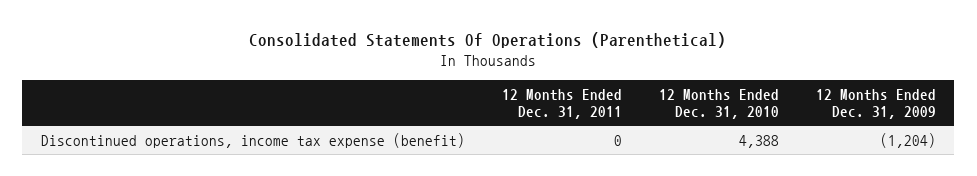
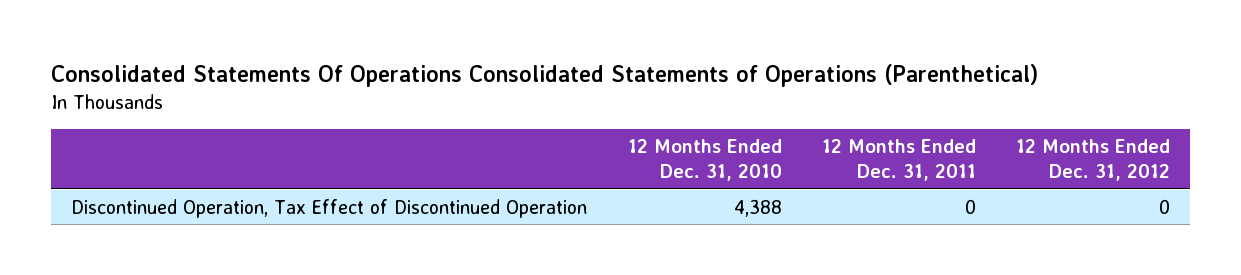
[249,32,727,49] Consolidated Statements Of Operations (Parenthetical) -> [51,64,1039,88] Consolidated Statements Of Operations Consolidated Statements of Operations (Parenthetical)
[815,88,936,120] 12 Months Ended Dec. 31, 2009 -> none
none -> [1016,138,1171,182] 12 Months Ended Dec. 31, 2012
[40,132,465,148] Discontinued operations, income tax expense (benefit) -> [71,198,588,218] Discontinued Operation, Tax Effect of Discontinued Operation

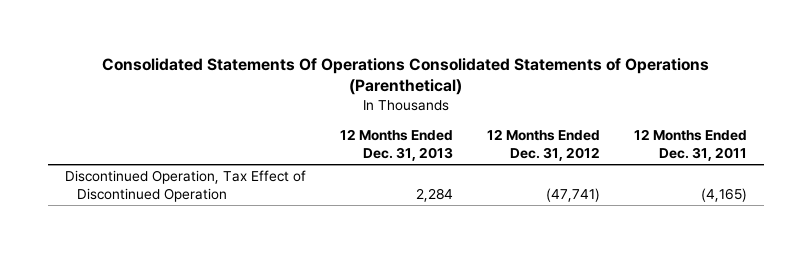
[627,138,782,182] 12 Months Ended Dec. 31, 2010 -> none
none -> [339,129,453,162] 12 Months Ended Dec. 31, 2013
[964,198,976,214] 0 -> [701,187,748,202] (4,165)
[1159,198,1171,214] 0 -> [545,187,600,202] (47,741)

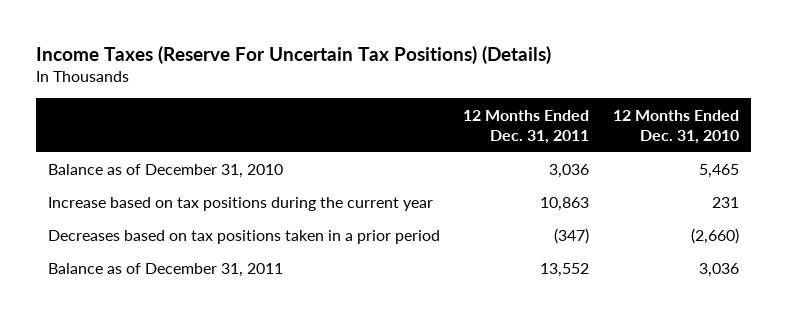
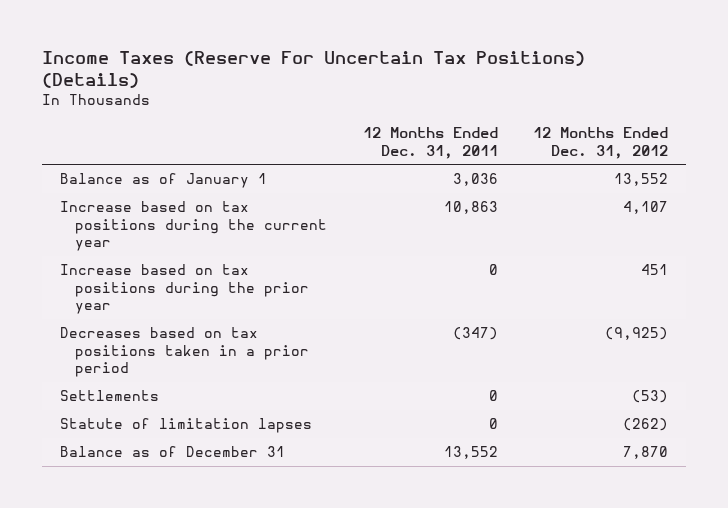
[612,109,739,144] 12 Months Ended Dec. 31, 2010 -> none
none -> [533,127,669,159] 12 Months Ended Dec. 31, 2012
[47,164,283,179] Balance as of December 31, 2010 -> [59,173,267,189] Balance as of January 1
none -> [59,264,310,315] Increase based on tax positions during the prior year
none -> [59,390,159,402] Settlements
none -> [59,418,312,434] Statute of limitation lapses
[47,263,283,278] Balance as of December 31, 2011 -> [59,446,285,458] Balance as of December 31

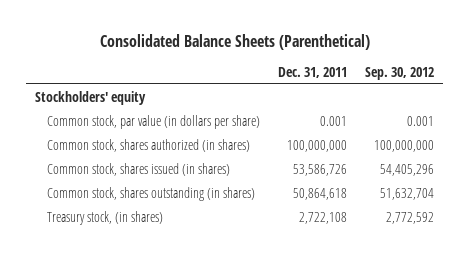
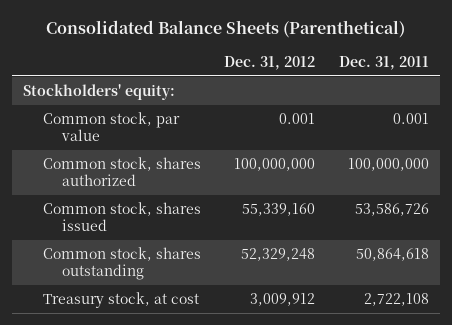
[365,66,435,80] Sep. 30, 2012 -> none
none -> [224,55,316,70] Dec. 31, 2012
[35,90,147,105] Stockholders' equity -> [23,84,176,101] Stockholders' equity:
[46,114,260,129] Common stock, par value (in dollars per share) -> [42,112,180,142] Common stock, par value
[46,138,250,152] Common stock, shares authorized (in shares) -> [42,157,201,187] Common stock, shares authorized
[46,162,230,176] Common stock, shares issued (in shares) -> [42,202,201,232] Common stock, shares issued
[46,186,255,201] Common stock, shares outstanding (in shares) -> [42,247,201,281] Common stock, shares outstanding
[46,210,163,225] Treasury stock, (in shares) -> [42,292,199,309] Treasury stock, at cost

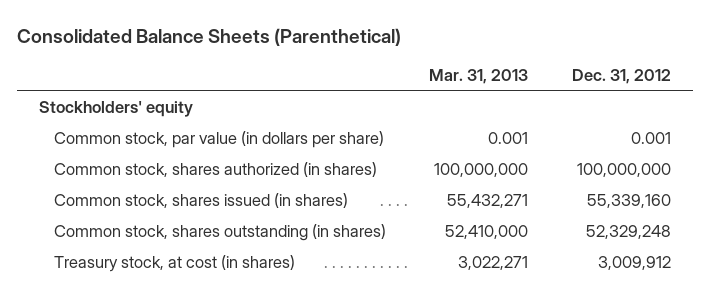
[338,55,429,70] Dec. 31, 2011 -> none
none -> [429,68,529,84] Mar. 31, 2013
[23,84,176,101] Stockholders' equity: -> [38,100,193,117] Stockholders' equity
[42,112,180,142] Common stock, par value -> [53,130,384,148] Common stock, par value (in dollars per share)
[42,157,201,187] Common stock, shares authorized -> [53,161,377,177] Common stock, shares authorized (in shares)
[42,202,201,232] Common stock, shares issued -> [53,192,348,208] Common stock, shares issued (in shares)
[42,247,201,281] Common stock, shares outstanding -> [53,223,386,241] Common stock, shares outstanding (in shares)
[42,292,199,309] Treasury stock, at cost -> [53,254,295,272] Treasury stock, at cost (in shares)

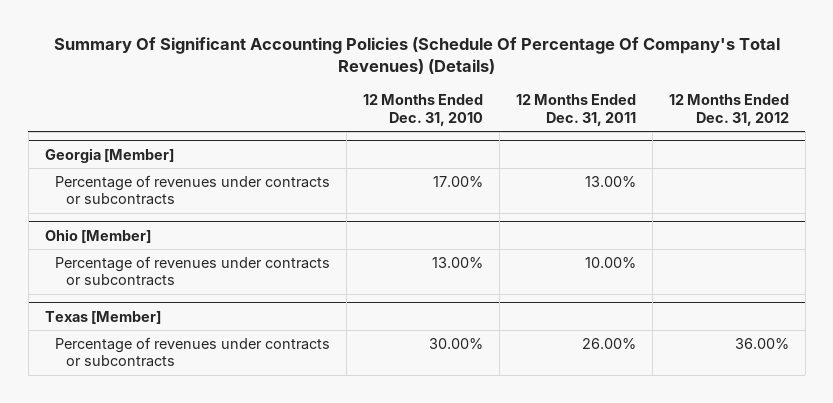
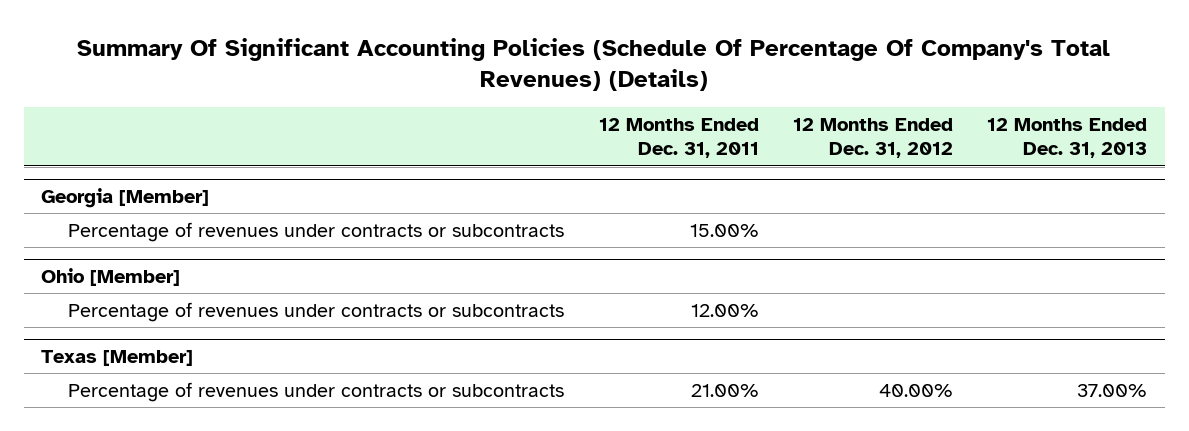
[363,94,484,126] 12 Months Ended Dec. 31, 2010 -> none
none -> [987,118,1148,159] 12 Months Ended Dec. 31, 2013
[584,175,636,187] 13.00% -> [689,223,759,237] 15.00%
[584,256,636,268] 10.00% -> [690,303,759,317] 12.00%
[581,337,636,349] 26.00% -> [690,383,759,397] 21.00%
[734,337,789,349] 36.00% -> [879,383,954,397] 40.00%

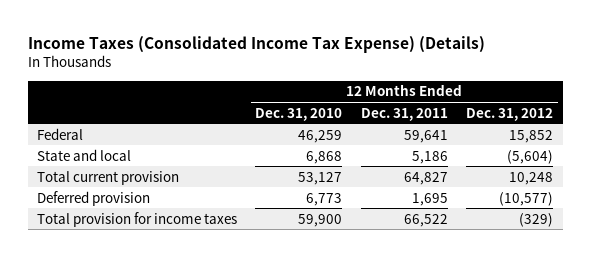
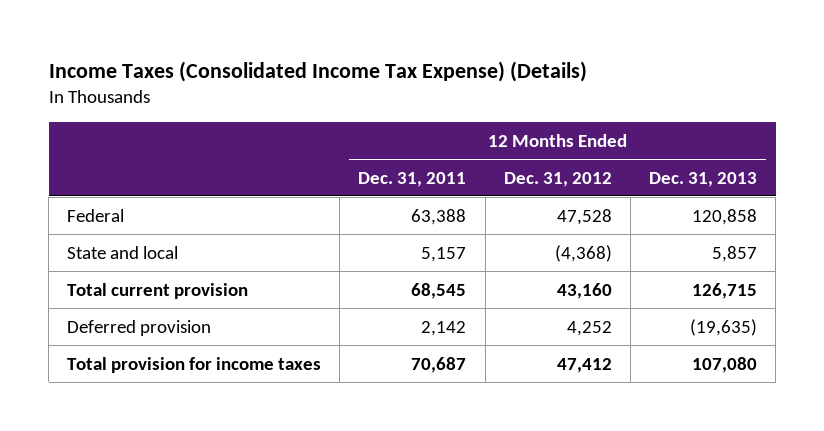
[255,107,343,121] Dec. 31, 2010 -> none
none -> [648,171,757,187] Dec. 31, 2013
[403,129,448,143] 59,641 -> [411,208,467,225] 63,388
[509,129,554,143] 15,852 -> [556,208,612,225] 47,528
[411,150,448,164] 5,186 -> [421,246,467,262] 5,157
[507,149,554,164] (5,604) -> [554,244,612,262] (4,368)
[403,171,448,185] 64,827 -> [411,282,467,299] 68,545
[509,171,554,185] 10,248 -> [556,282,612,299] 43,160
[411,192,448,206] 1,695 -> [421,320,467,336] 2,142
[499,191,554,206] (10,577) -> [566,320,612,336] 4,252
[403,213,448,227] 66,522 -> [411,356,467,373] 70,687
[519,212,554,227] (329) -> [556,357,612,373] 47,412

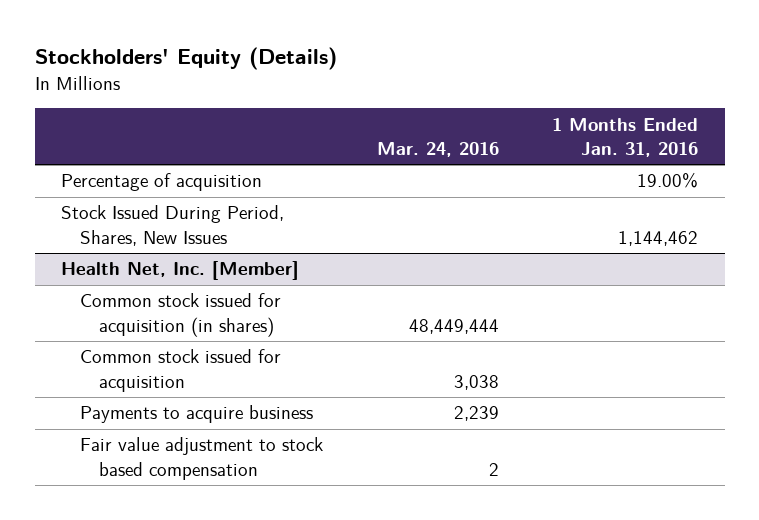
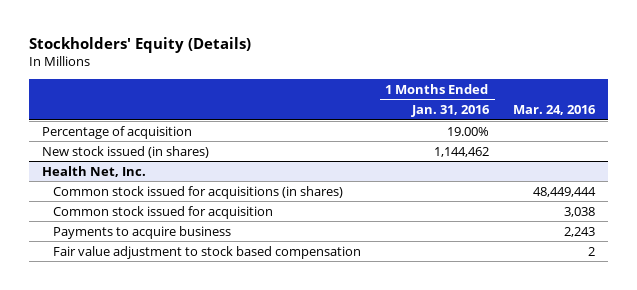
[61,205,285,246] Stock Issued During Period, Shares, New Issues -> [41,145,209,158] New stock issued (in shares)
[61,261,300,281] Health Net, Inc. [Member] -> [41,165,146,177] Health Net, Inc.
[80,293,282,337] Common stock issued for acquisition (in shares) -> [52,185,343,199] Common stock issued for acquisitions (in shares)
[453,406,499,422] 2,239 -> [564,226,596,237] 2,243

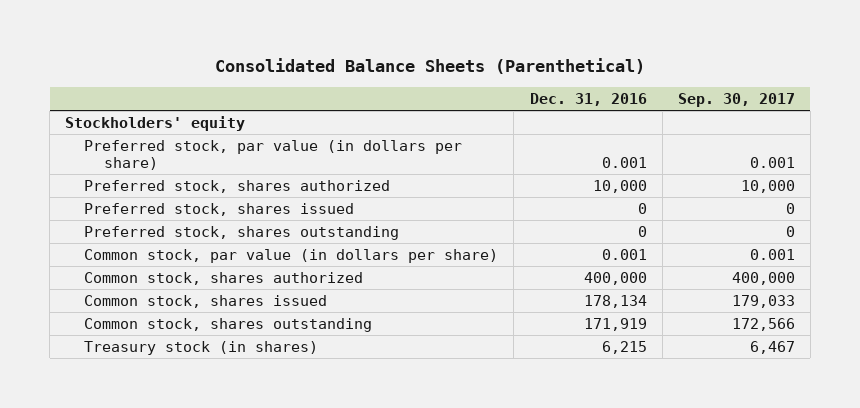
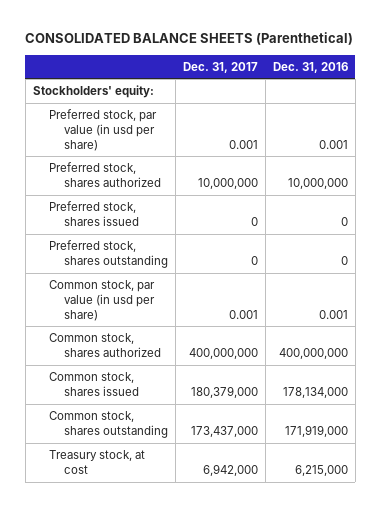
[214,58,645,75] Consolidated Balance Sheets (Parenthetical) -> [25,32,354,46] CONSOLIDATED BALANCE SHEETS (Parenthetical)
[677,93,795,108] Sep. 30, 2017 -> none
none -> [183,61,259,73] Dec. 31, 2017
[65,116,246,132] Stockholders' equity -> [32,85,154,99] Stockholders' equity:
[84,140,463,171] Preferred stock, par value (in dollars per share) -> [48,109,157,151] Preferred stock, par value (in usd per share)
[592,180,647,194] 10,000 -> [287,177,348,189] 10,000,000
[84,249,499,264] Common stock, par value (in dollars per share) -> [48,280,156,321] Common stock, par value (in usd per share)
[583,272,647,286] 400,000 -> [278,347,348,359] 400,000,000
[583,295,647,309] 178,134 -> [282,386,348,398] 178,134,000
[583,318,647,332] 171,919 -> [284,424,348,437] 171,919,000
[84,341,319,356] Treasury stock (in shares) -> [48,450,145,474] Treasury stock, at cost
[601,341,647,355] 6,215 -> [294,464,348,476] 6,215,000

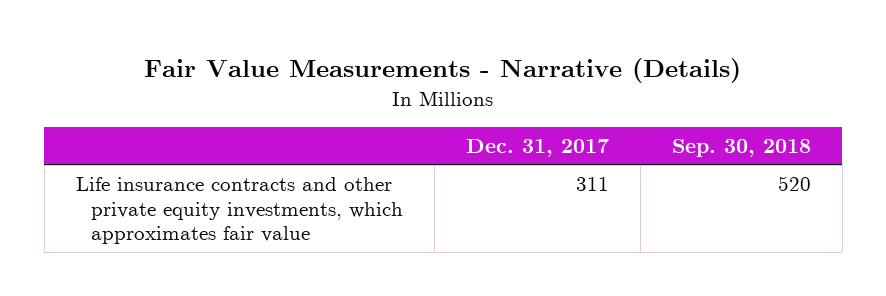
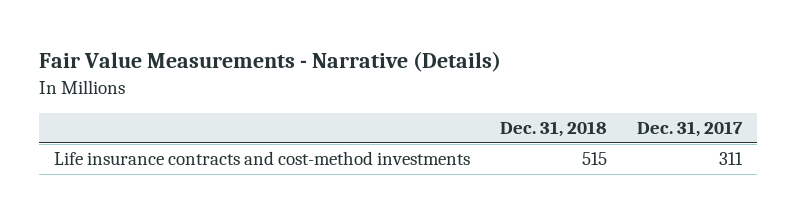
[671,138,811,157] Sep. 30, 2018 -> none
none -> [500,121,608,138] Dec. 31, 2018
[75,177,403,245] Life insurance contracts and other private equity investments, which approximates fair value -> [54,151,471,166] Life insurance contracts and cost-method investments

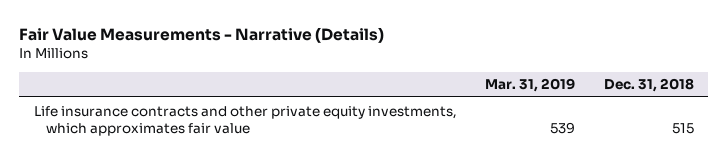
[637,121,744,138] Dec. 31, 2017 -> none
none -> [485,78,576,93] Mar. 31, 2019
[54,151,471,166] Life insurance contracts and cost-method investments -> [33,105,457,136] Life insurance contracts and other private equity investments, which approximates fair value

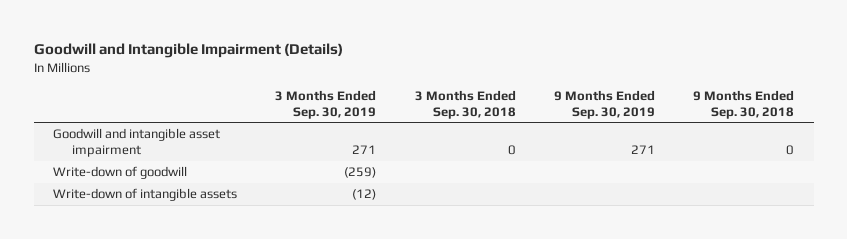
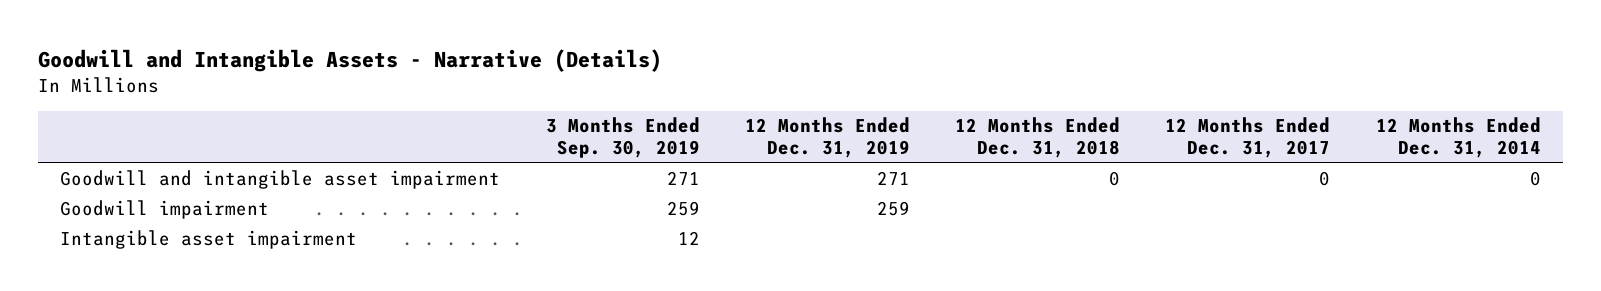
[33,43,343,59] Goodwill and Intangible Impairment (Details) -> [37,48,662,72] Goodwill and Intangible Assets - Narrative (Details)
[414,90,516,119] 3 Months Ended Sep. 30, 2018 -> none
[554,90,656,119] 9 Months Ended Sep. 30, 2019 -> none
[693,90,795,119] 9 Months Ended Sep. 30, 2018 -> none
none -> [744,117,910,158] 12 Months Ended Dec. 31, 2019
none -> [955,117,1121,158] 12 Months Ended Dec. 31, 2018
none -> [1165,117,1331,158] 12 Months Ended Dec. 31, 2017
none -> [1375,117,1541,158] 12 Months Ended Dec. 31, 2014
[53,166,188,180] Write-down of goodwill -> [60,199,270,219] Goodwill impairment
[344,167,377,179] (259) -> [666,200,700,216] 259
[53,188,238,202] Write-down of intangible assets -> [60,229,358,249] Intangible asset impairment
[352,189,377,201] (12) -> [677,230,700,245] 12

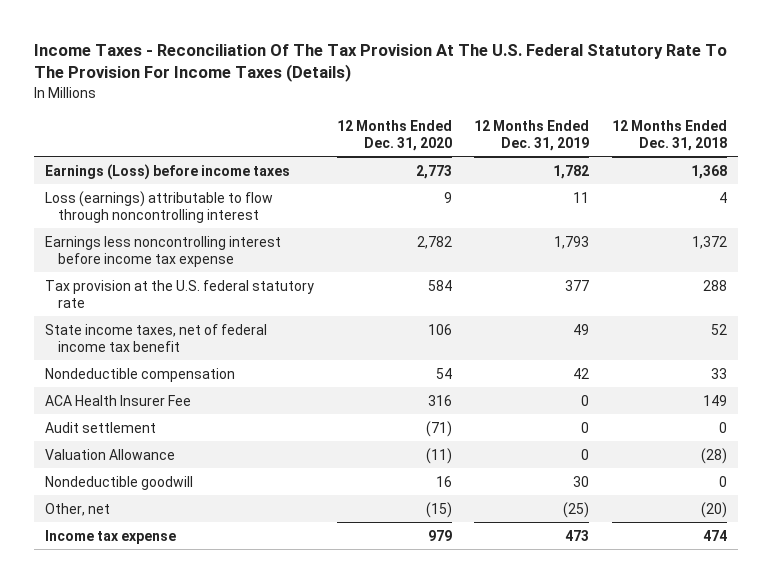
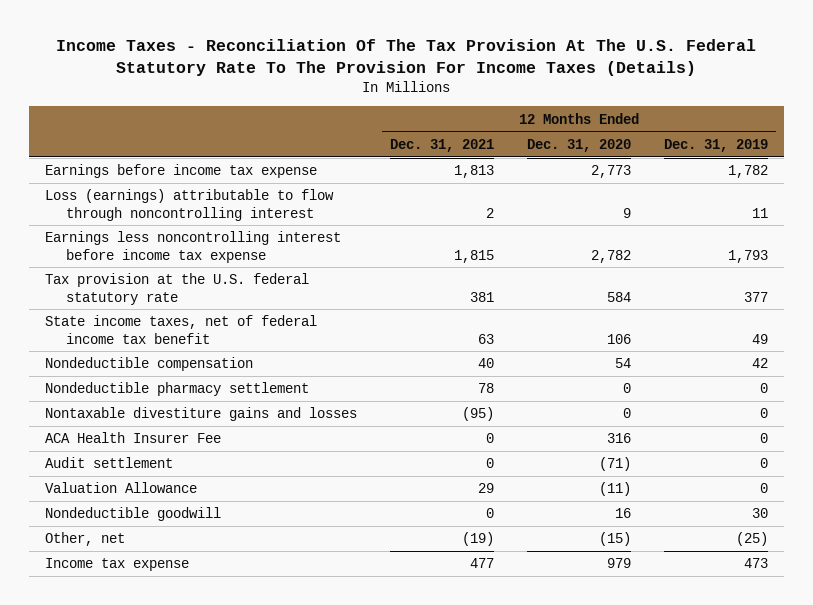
[611,119,727,151] 12 Months Ended Dec. 31, 2018 -> none
none -> [390,138,495,152] Dec. 31, 2021
[45,163,291,180] Earnings (Loss) before income taxes -> [45,164,318,179] Earnings before income tax expense
none -> [45,382,310,397] Nondeductible pharmacy settlement
none -> [45,407,358,422] Nontaxable divestiture gains and losses

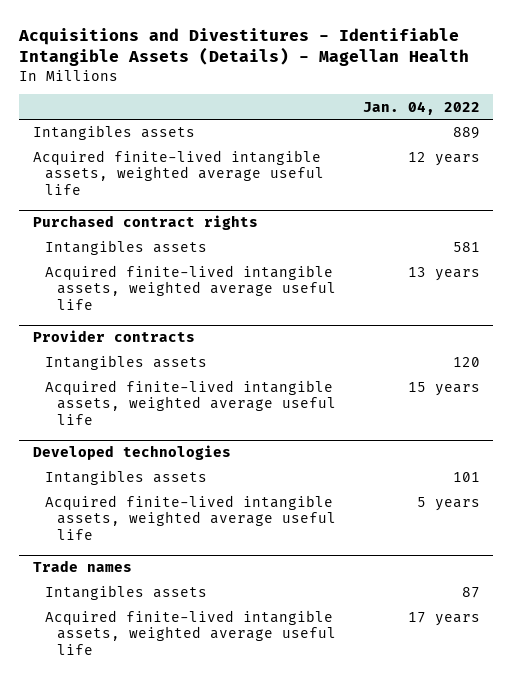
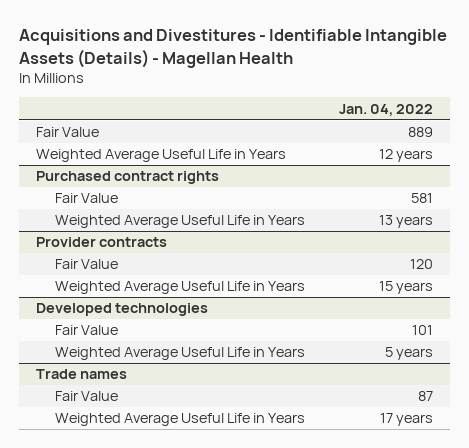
[32,125,195,141] Intangibles assets -> [35,127,99,138] Fair Value
[32,150,325,195] Acquired finite-lived intangible assets, weighted average useful life -> [35,149,286,163] Weighted Average Useful Life in Years
[45,240,208,256] Intangibles assets -> [55,193,119,204] Fair Value
[45,265,337,310] Acquired finite-lived intangible assets, weighted average useful life -> [55,215,306,229] Weighted Average Useful Life in Years
[45,355,208,371] Intangibles assets -> [55,259,119,270] Fair Value
[45,380,337,425] Acquired finite-lived intangible assets, weighted average useful life -> [55,281,306,295] Weighted Average Useful Life in Years
[45,470,208,486] Intangibles assets -> [55,325,119,336] Fair Value
[45,495,337,540] Acquired finite-lived intangible assets, weighted average useful life -> [55,347,306,361] Weighted Average Useful Life in Years
[45,585,208,601] Intangibles assets -> [55,391,119,402] Fair Value
[45,610,337,655] Acquired finite-lived intangible assets, weighted average useful life -> [55,413,306,427] Weighted Average Useful Life in Years

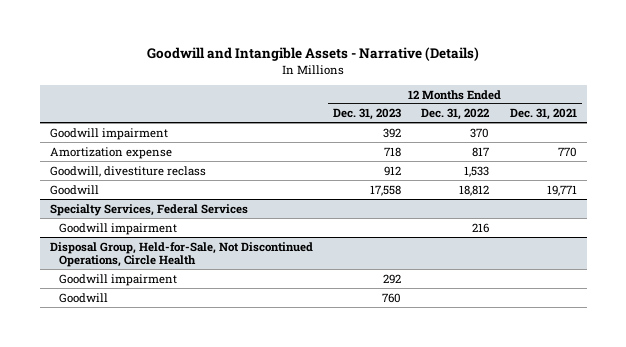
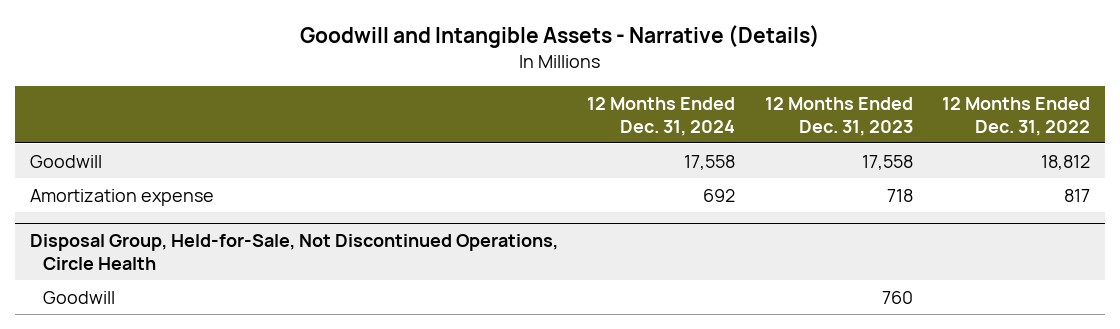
[509,108,577,121] Dec. 31, 2021 -> none
none -> [587,96,736,136] 12 Months Ended Dec. 31, 2024
[49,127,168,140] Goodwill impairment -> none
[49,165,206,177] Goodwill, divestiture reclass -> none
[49,203,248,216] Specialty Services, Federal Services -> none
[59,222,178,235] Goodwill impairment -> none
[49,146,172,159] Amortization expense -> [29,188,214,206] Amortization expense
[59,273,178,286] Goodwill impairment -> none

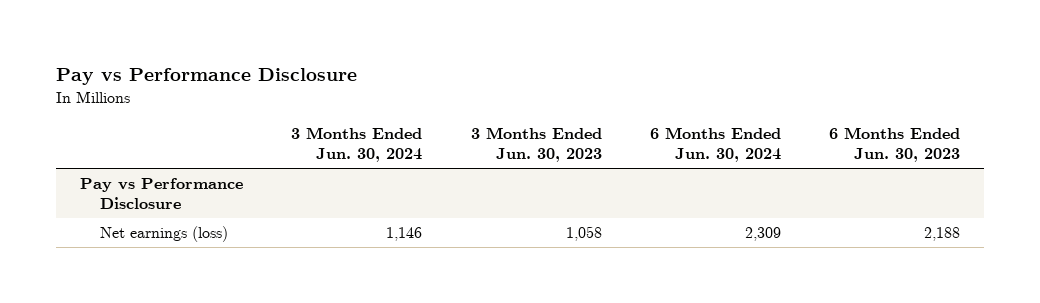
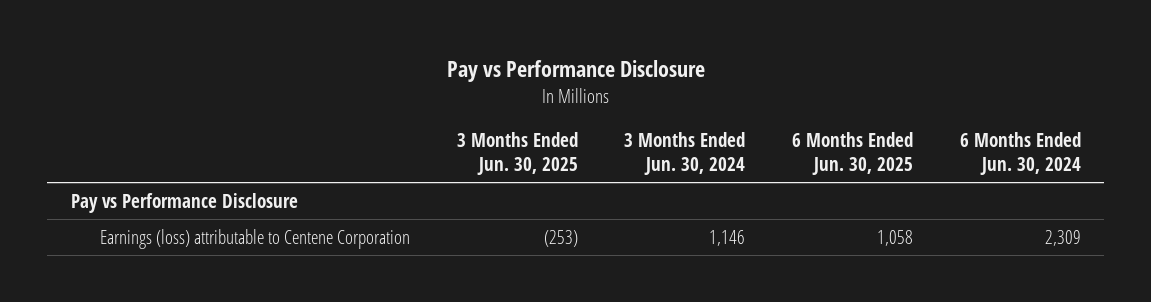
[470,127,602,163] 3 Months Ended Jun. 30, 2023 -> none
[828,127,960,163] 6 Months Ended Jun. 30, 2023 -> none
none -> [456,132,578,176] 3 Months Ended Jun. 30, 2025
none -> [791,132,913,176] 6 Months Ended Jun. 30, 2025
[99,226,228,243] Net earnings (loss) -> [99,228,410,249] Earnings (loss) attributable to Centene Corporation

